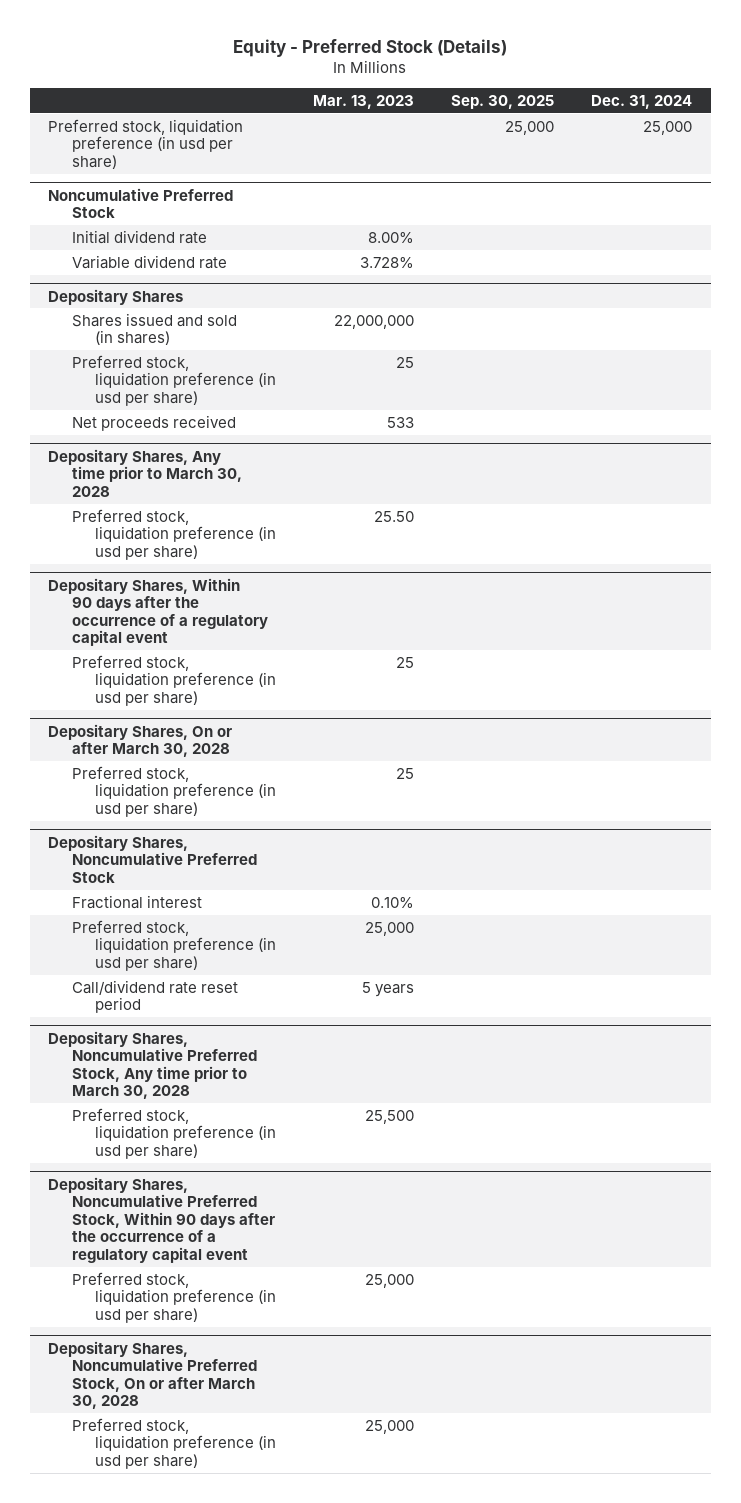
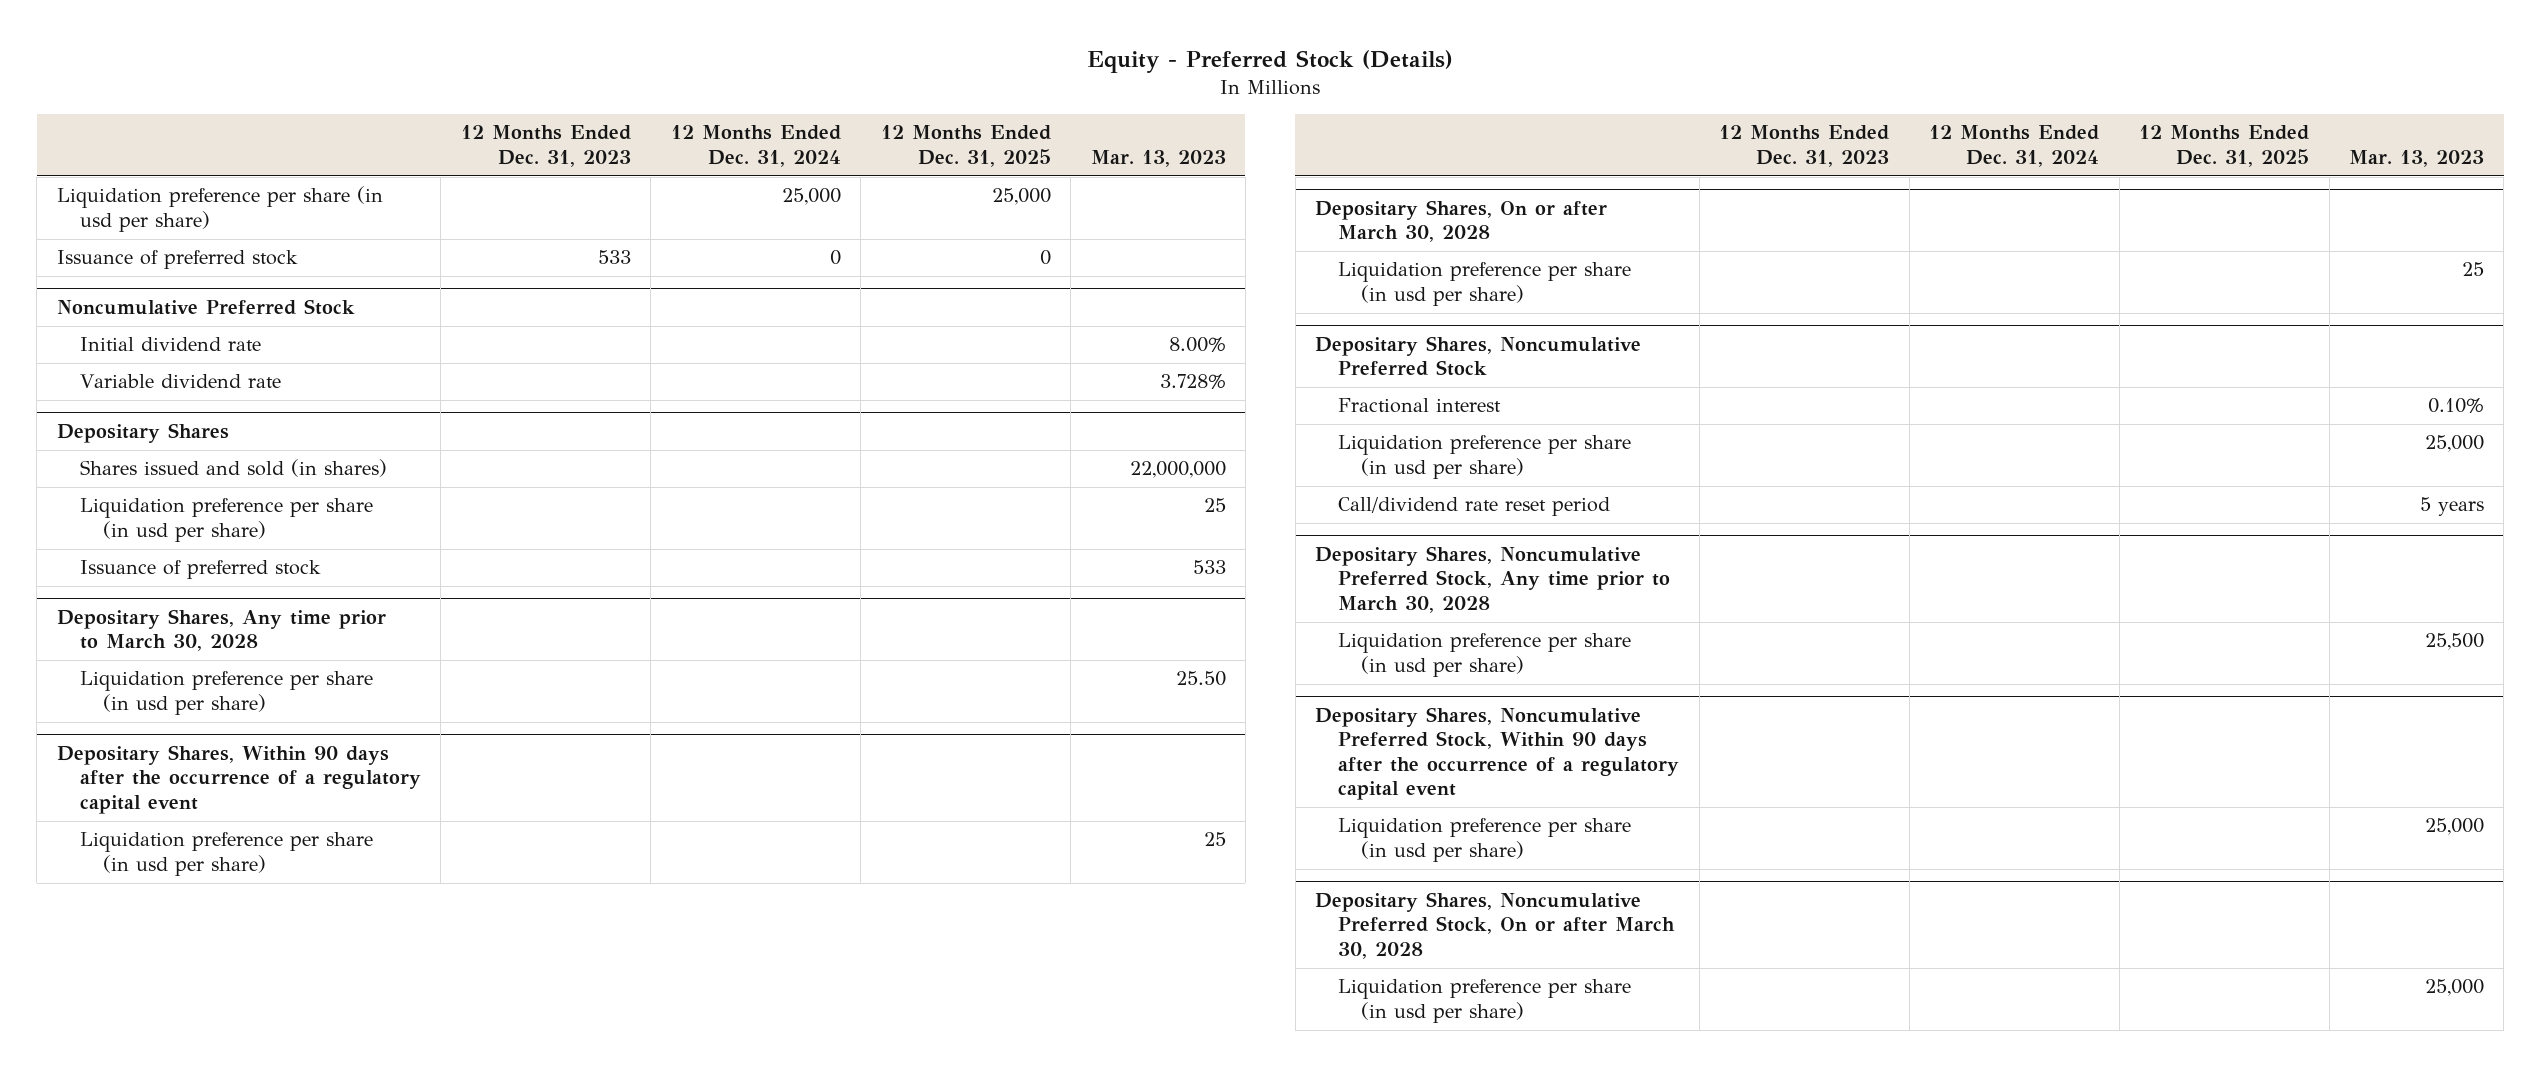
[451,95,555,110] Sep. 30, 2025 -> none
[591,95,693,110] Dec. 31, 2024 -> none
none -> [460,125,631,167] 12 Months Ended Dec. 31, 2023
none -> [670,125,841,167] 12 Months Ended Dec. 31, 2024
none -> [880,125,1051,167] 12 Months Ended Dec. 31, 2025
[48,118,244,169] Preferred stock, liquidation preference (in usd per share) -> [56,186,383,232] Liquidation preference per share (in usd per share)
none -> [56,250,298,270] Issuance of preferred stock
[71,354,277,406] Preferred stock, liquidation preference (in usd per share) -> [79,498,373,542] Liquidation preference per share (in usd per share)
[71,414,236,431] Net proceeds received -> [79,560,321,580] Issuance of preferred stock
[71,508,277,560] Preferred stock, liquidation preference (in usd per share) -> [79,671,373,715] Liquidation preference per share (in usd per share)
[71,654,277,706] Preferred stock, liquidation preference (in usd per share) -> [79,832,373,876] Liquidation preference per share (in usd per share)
[71,765,277,817] Preferred stock, liquidation preference (in usd per share) -> [1338,262,1632,306] Liquidation preference per share (in usd per share)
[71,919,277,971] Preferred stock, liquidation preference (in usd per share) -> [1338,435,1632,479] Liquidation preference per share (in usd per share)
[71,1107,277,1159] Preferred stock, liquidation preference (in usd per share) -> [1338,633,1632,677] Liquidation preference per share (in usd per share)
[71,1271,277,1323] Preferred stock, liquidation preference (in usd per share) -> [1338,818,1632,862] Liquidation preference per share (in usd per share)
[71,1417,277,1469] Preferred stock, liquidation preference (in usd per share) -> [1338,979,1632,1023] Liquidation preference per share (in usd per share)

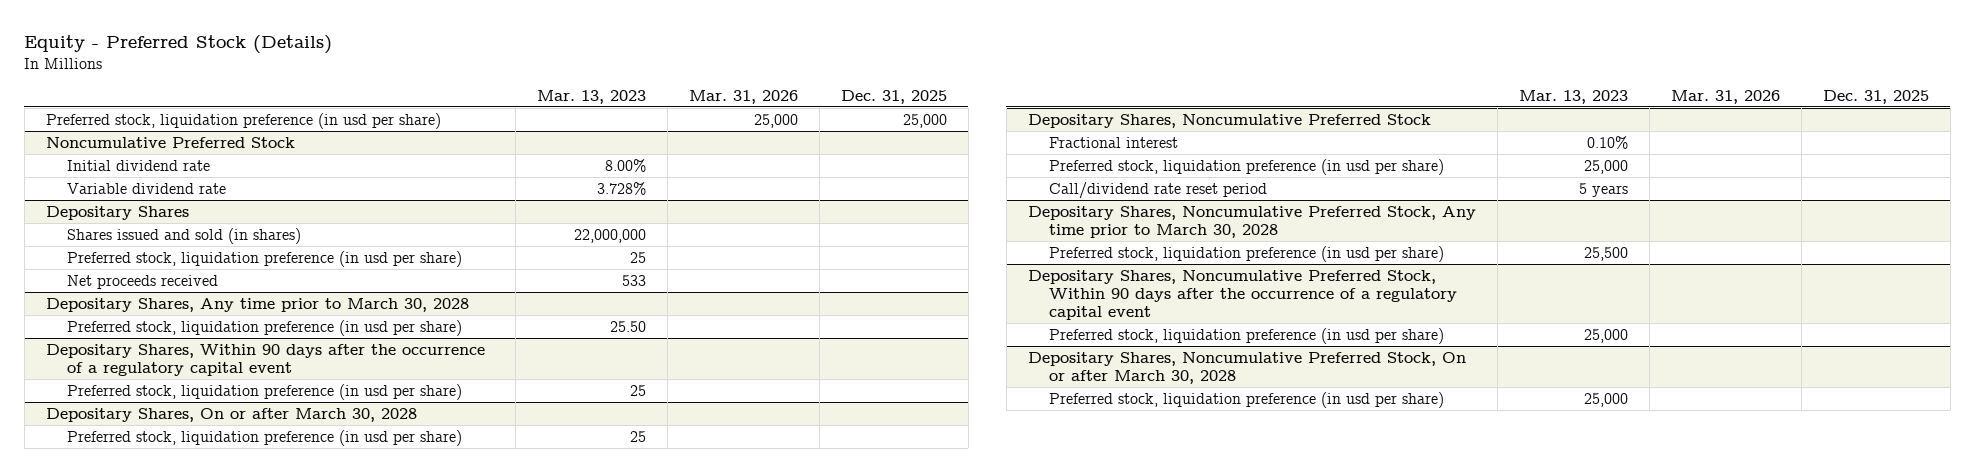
[460,125,631,167] 12 Months Ended Dec. 31, 2023 -> none
[670,125,841,167] 12 Months Ended Dec. 31, 2024 -> none
[880,125,1051,167] 12 Months Ended Dec. 31, 2025 -> none
none -> [688,89,798,104] Mar. 31, 2026
none -> [840,89,947,104] Dec. 31, 2025
[56,250,298,270] Issuance of preferred stock -> none
[56,186,383,232] Liquidation preference per share (in usd per share) -> [45,112,441,129] Preferred stock, liquidation preference (in usd per share)
[79,498,373,542] Liquidation preference per share (in usd per share) -> [67,250,463,267] Preferred stock, liquidation preference (in usd per share)
[79,560,321,580] Issuance of preferred stock -> [67,274,219,289] Net proceeds received
[79,671,373,715] Liquidation preference per share (in usd per share) -> [67,319,463,336] Preferred stock, liquidation preference (in usd per share)
[79,832,373,876] Liquidation preference per share (in usd per share) -> [67,383,463,400] Preferred stock, liquidation preference (in usd per share)
[1338,262,1632,306] Liquidation preference per share (in usd per share) -> [67,429,463,446] Preferred stock, liquidation preference (in usd per share)
[1338,435,1632,479] Liquidation preference per share (in usd per share) -> [1049,158,1445,175] Preferred stock, liquidation preference (in usd per share)
[1338,633,1632,677] Liquidation preference per share (in usd per share) -> [1049,245,1445,262] Preferred stock, liquidation preference (in usd per share)
[1338,818,1632,862] Liquidation preference per share (in usd per share) -> [1049,327,1445,344] Preferred stock, liquidation preference (in usd per share)
[1338,979,1632,1023] Liquidation preference per share (in usd per share) -> [1049,391,1445,408] Preferred stock, liquidation preference (in usd per share)

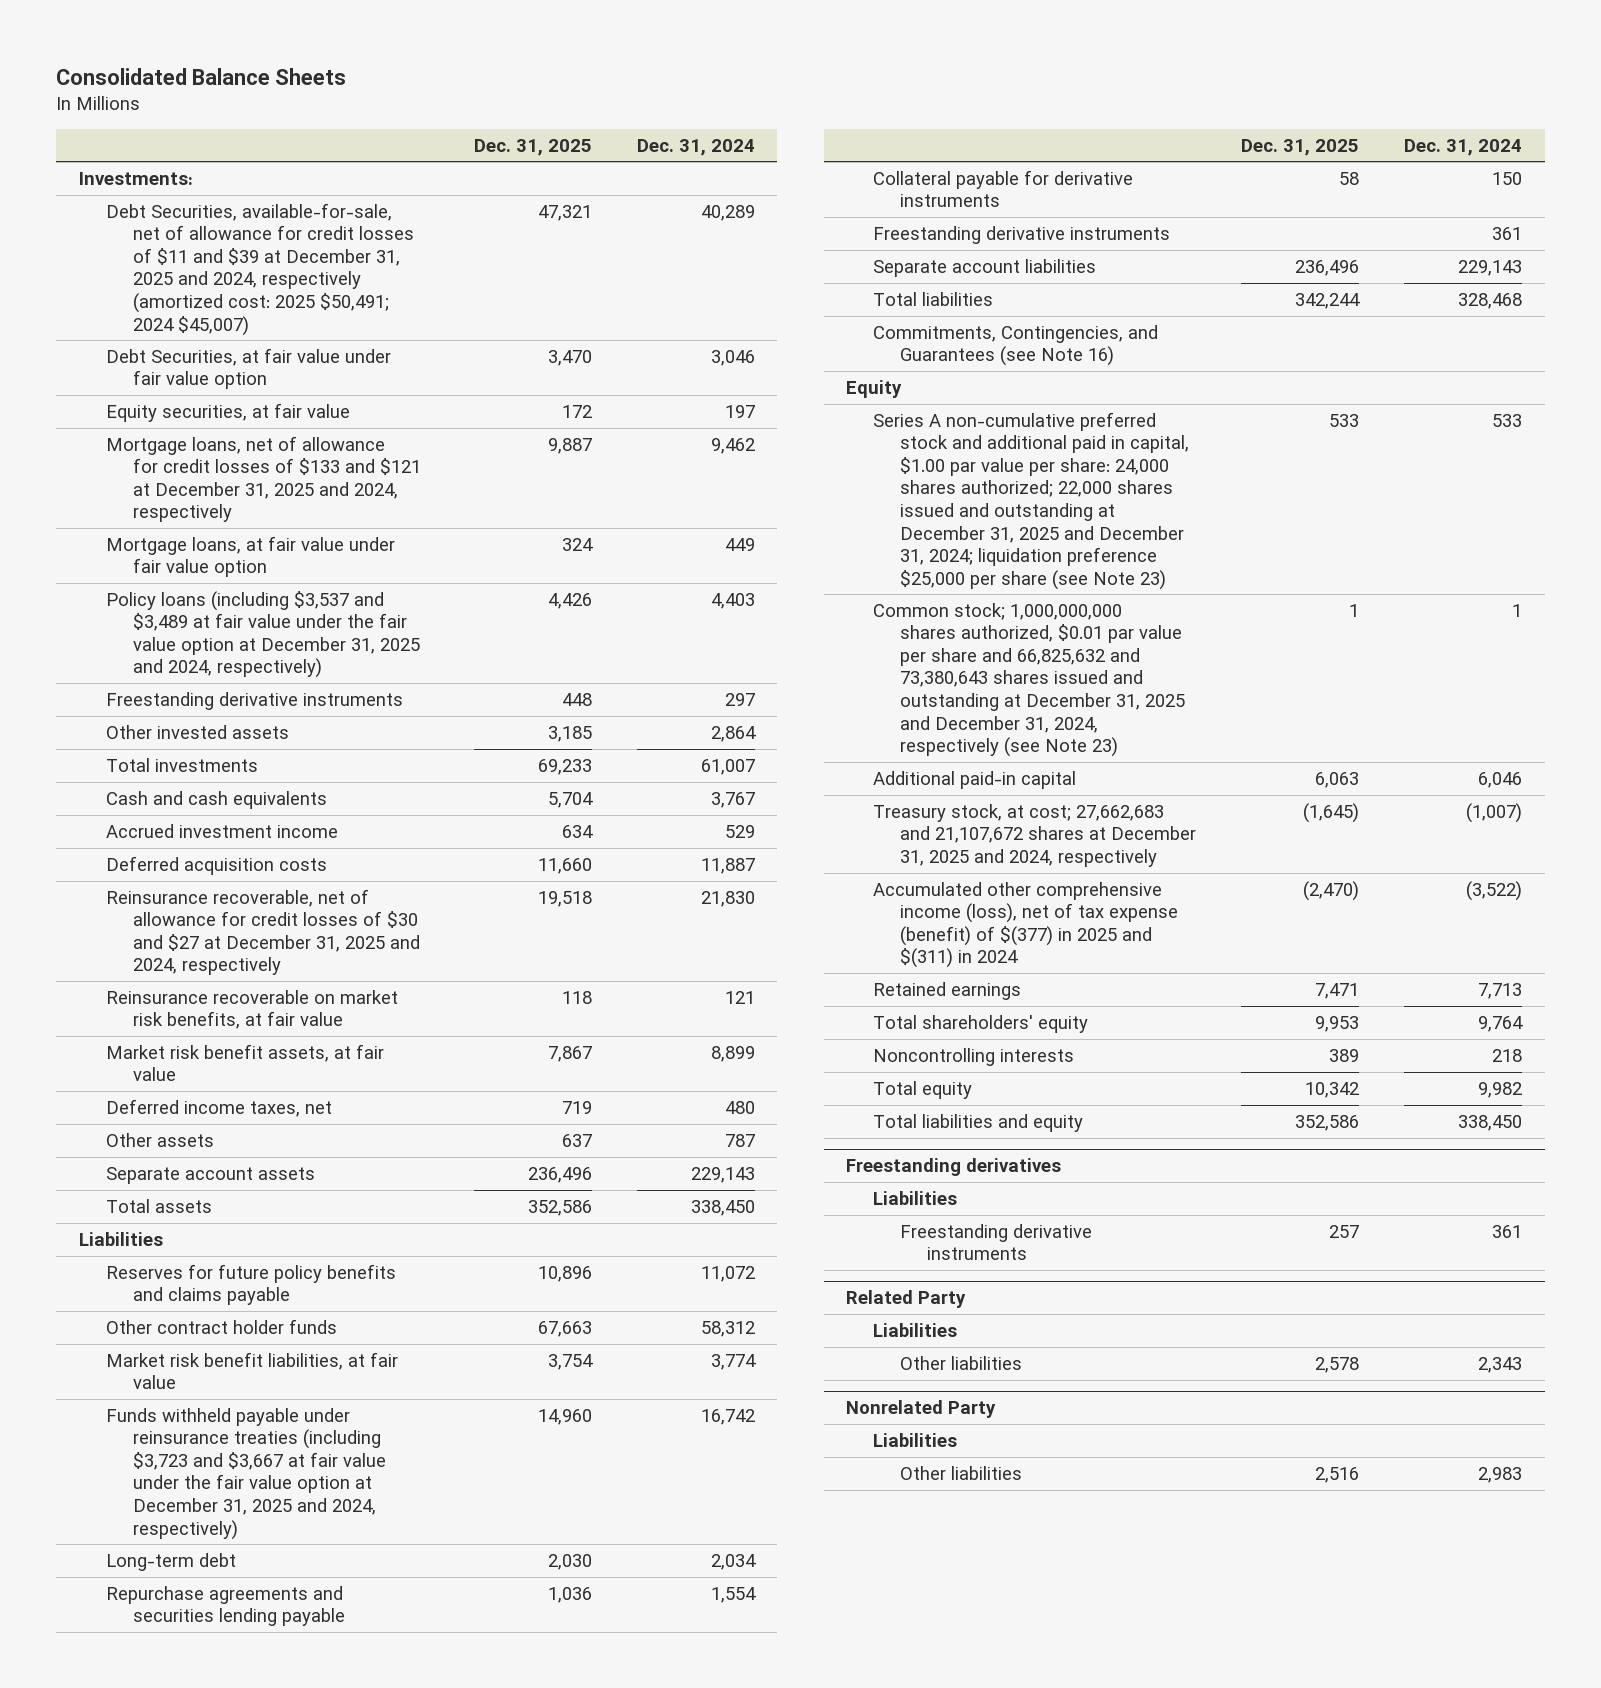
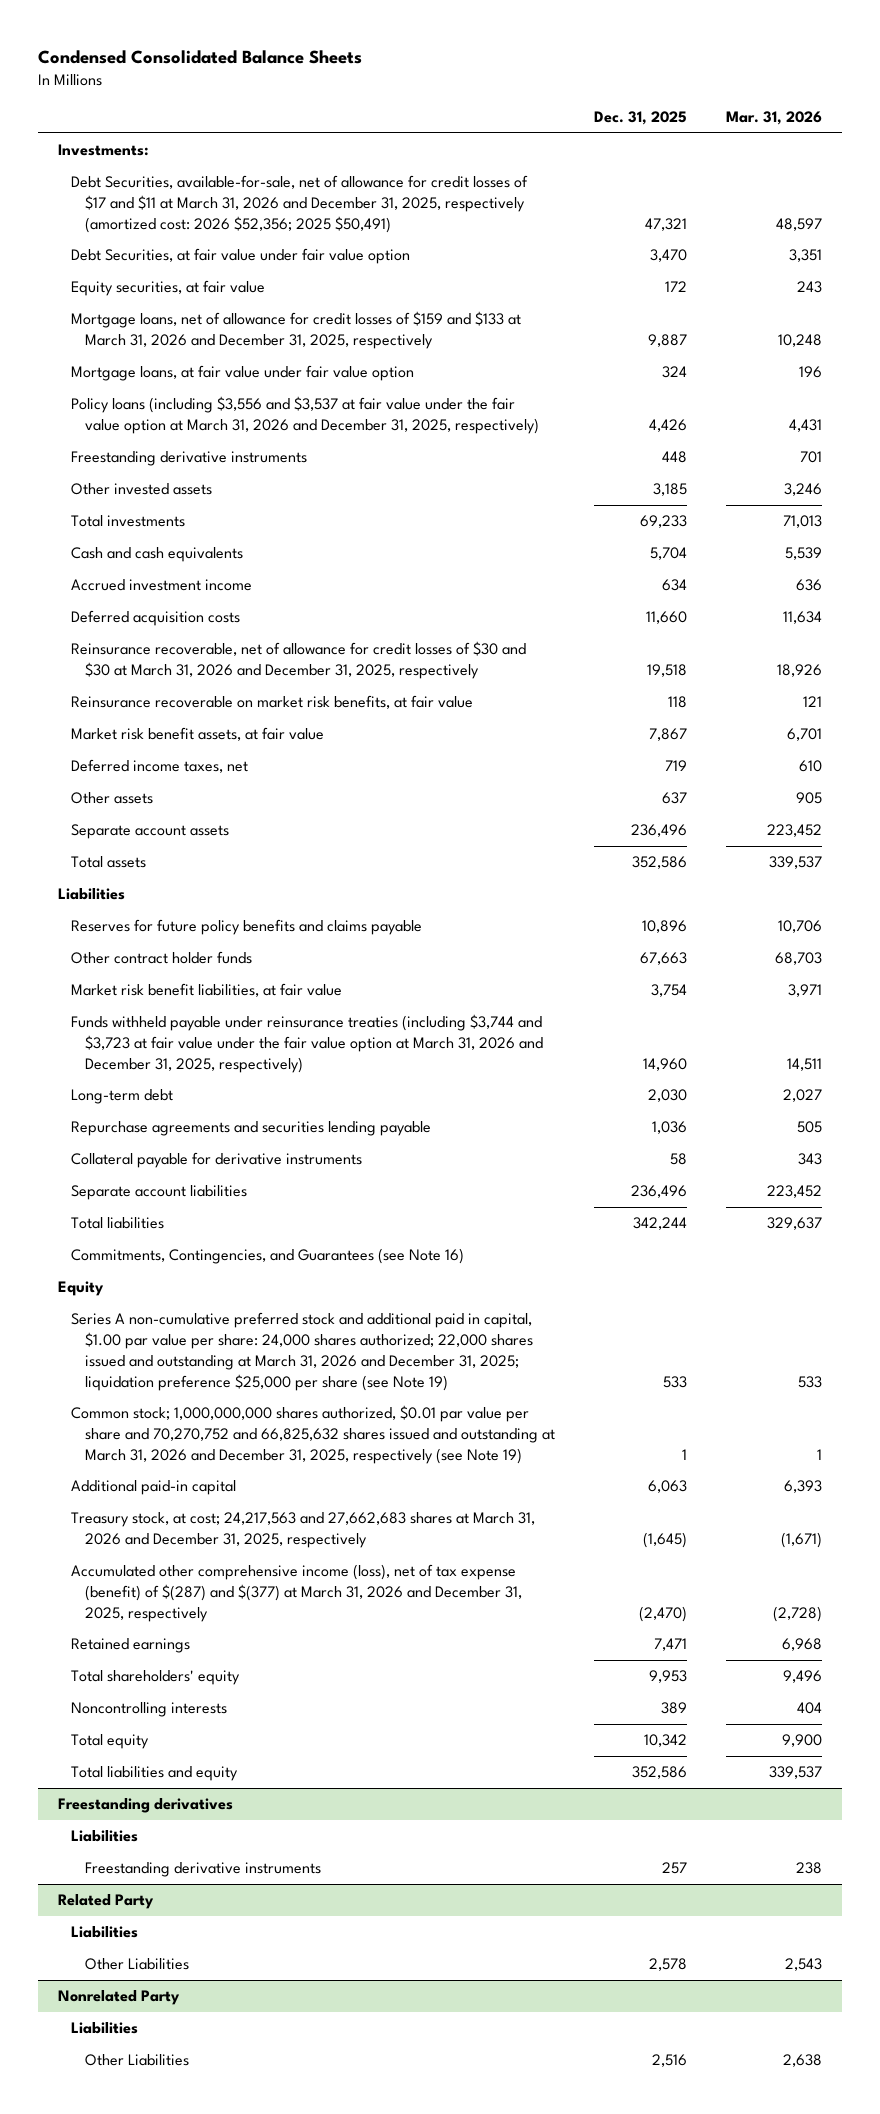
[56,68,347,86] Consolidated Balance Sheets -> [38,50,363,65] Condensed Consolidated Balance Sheets
[636,138,755,156] Dec. 31, 2024 -> none
none -> [726,111,823,126] Mar. 31, 2026
[105,202,414,336] Debt Securities, available-for-sale, net of allowance for credit losses of $11 and $39 at December 31, 2025 and 2024, respectively (amortized cost: 2025 $50,491; 2024 $45,007) -> [71,175,529,233] Debt Securities, available-for-sale, net of allowance for credit losses of $17 and $11 at March 31, 2026 and December 31, 2025, respectively (amortized cost: 2026 $52,356; 2025 $50,491)
[105,435,421,523] Mortgage loans, net of allowance for credit losses of $133 and $121 at December 31, 2025 and 2024, respectively -> [71,311,522,350] Mortgage loans, net of allowance for credit losses of $159 and $133 at March 31, 2026 and December 31, 2025, respectively
[105,590,420,679] Policy loans (including $3,537 and $3,489 at fair value under the fair value option at December 31, 2025 and 2024, respectively) -> [71,396,540,435] Policy loans (including $3,556 and $3,537 at fair value under the fair value option at March 31, 2026 and December 31, 2025, respectively)
[105,888,420,976] Reinsurance recoverable, net of allowance for credit losses of $30 and $27 at December 31, 2025 and 2024, respectively -> [71,641,527,680] Reinsurance recoverable, net of allowance for credit losses of $30 and $30 at March 31, 2026 and December 31, 2025, respectively
[105,1407,386,1540] Funds withheld payable under reinsurance treaties (including $3,723 and $3,667 at fair value under the fair value option at December 31, 2025 and 2024, respectively) -> [71,1014,544,1073] Funds withheld payable under reinsurance treaties (including $3,744 and $3,723 at fair value under the fair value option at March 31, 2026 and December 31, 2025, respectively)
[873,225,1171,244] Freestanding derivative instruments -> none
[873,411,1190,590] Series A non-cumulative preferred stock and additional paid in capital, $1.00 par value per share: 24,000 shares authorized; 22,000 shares issued and outstanding at December 31, 2025 and December 31, 2024; liquidation preference $25,000 per share (see Note 23) -> [71,1312,534,1391] Series A non-cumulative preferred stock and additional paid in capital, $1.00 par value per share: 24,000 shares authorized; 22,000 shares issued and outstanding at March 31, 2026 and December 31, 2025; liquidation preference $25,000 per share (see Note 19)
[873,602,1186,758] Common stock; 1,000,000,000 shares authorized, $0.01 par value per share and 66,825,632 and 73,380,643 shares issued and outstanding at December 31, 2025 and December 31, 2024, respectively (see Note 23) -> [71,1405,556,1464] Common stock; 1,000,000,000 shares authorized, $0.01 par value per share and 70,270,752 and 66,825,632 shares issued and outstanding at March 31, 2026 and December 31, 2025, respectively (see Note 19)
[873,803,1197,867] Treasury stock, at cost; 27,662,683 and 21,107,672 shares at December 31, 2025 and 2024, respectively -> [71,1512,536,1549] Treasury stock, at cost; 24,217,563 and 27,662,683 shares at March 31, 2026 and December 31, 2025, respectively
[873,881,1179,969] Accumulated other comprehensive income (loss), net of tax expense (benefit) of $(377) in 2025 and $(311) in 2024 -> [71,1564,523,1622] Accumulated other comprehensive income (loss), net of tax expense (benefit) of $(287) and $(377) at March 31, 2026 and December 31, 2025, respectively
[900,1355,1023,1370] Other liabilities -> [85,1958,190,1971] Other Liabilities
[900,1465,1023,1480] Other liabilities -> [85,2054,190,2067] Other Liabilities

